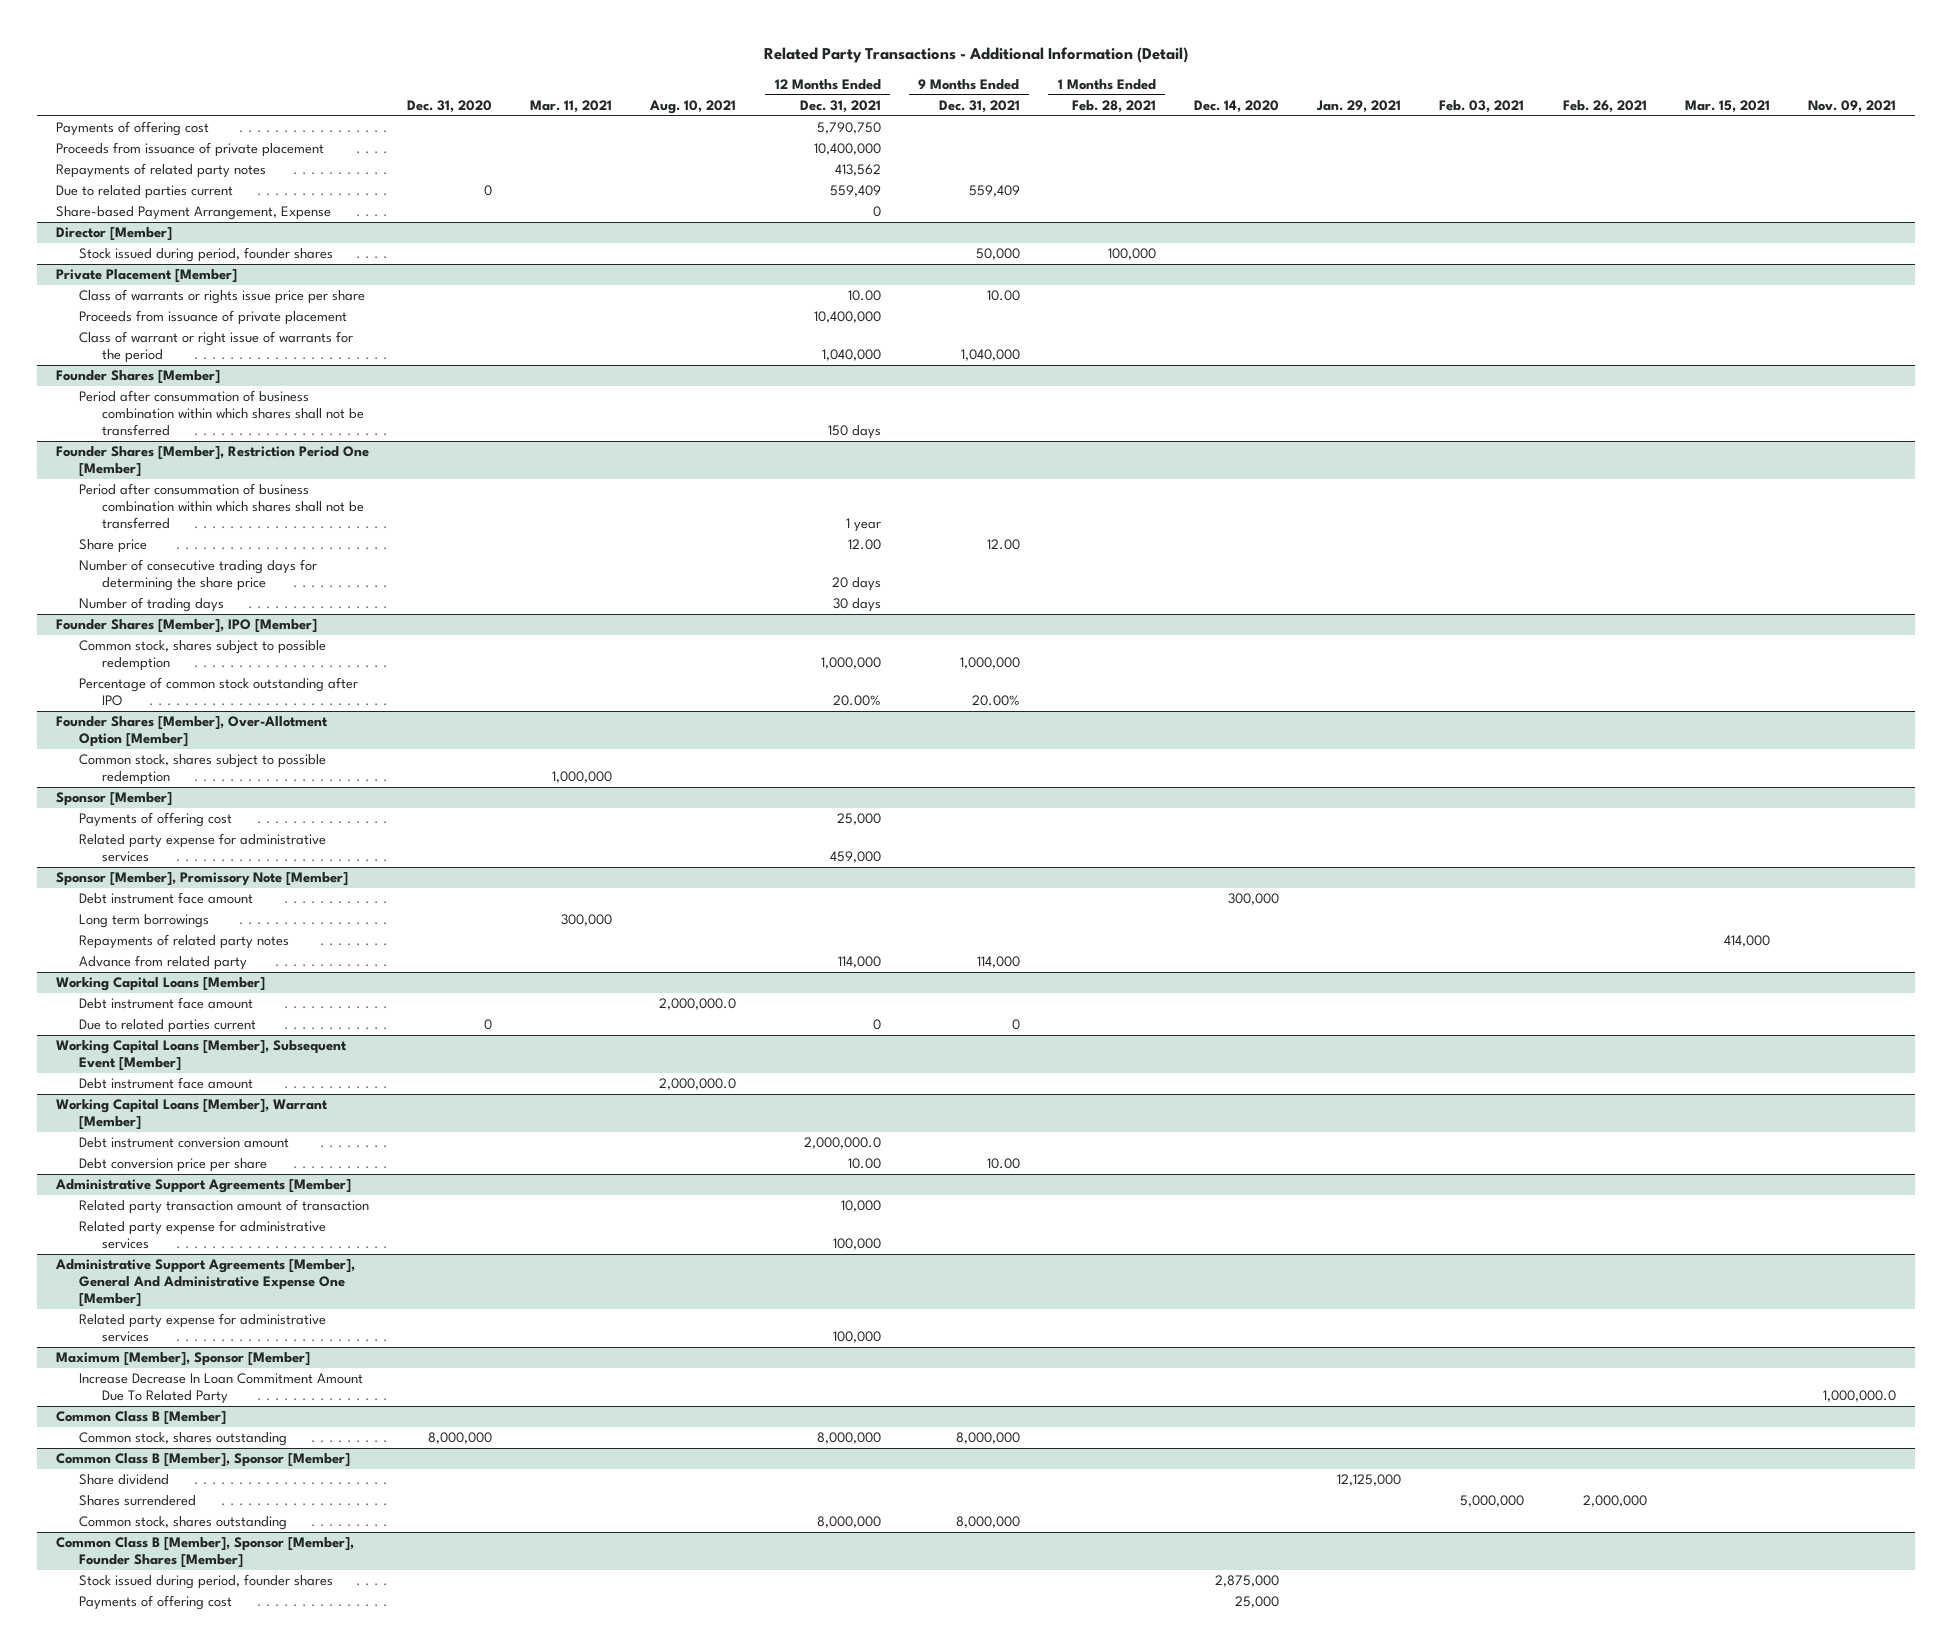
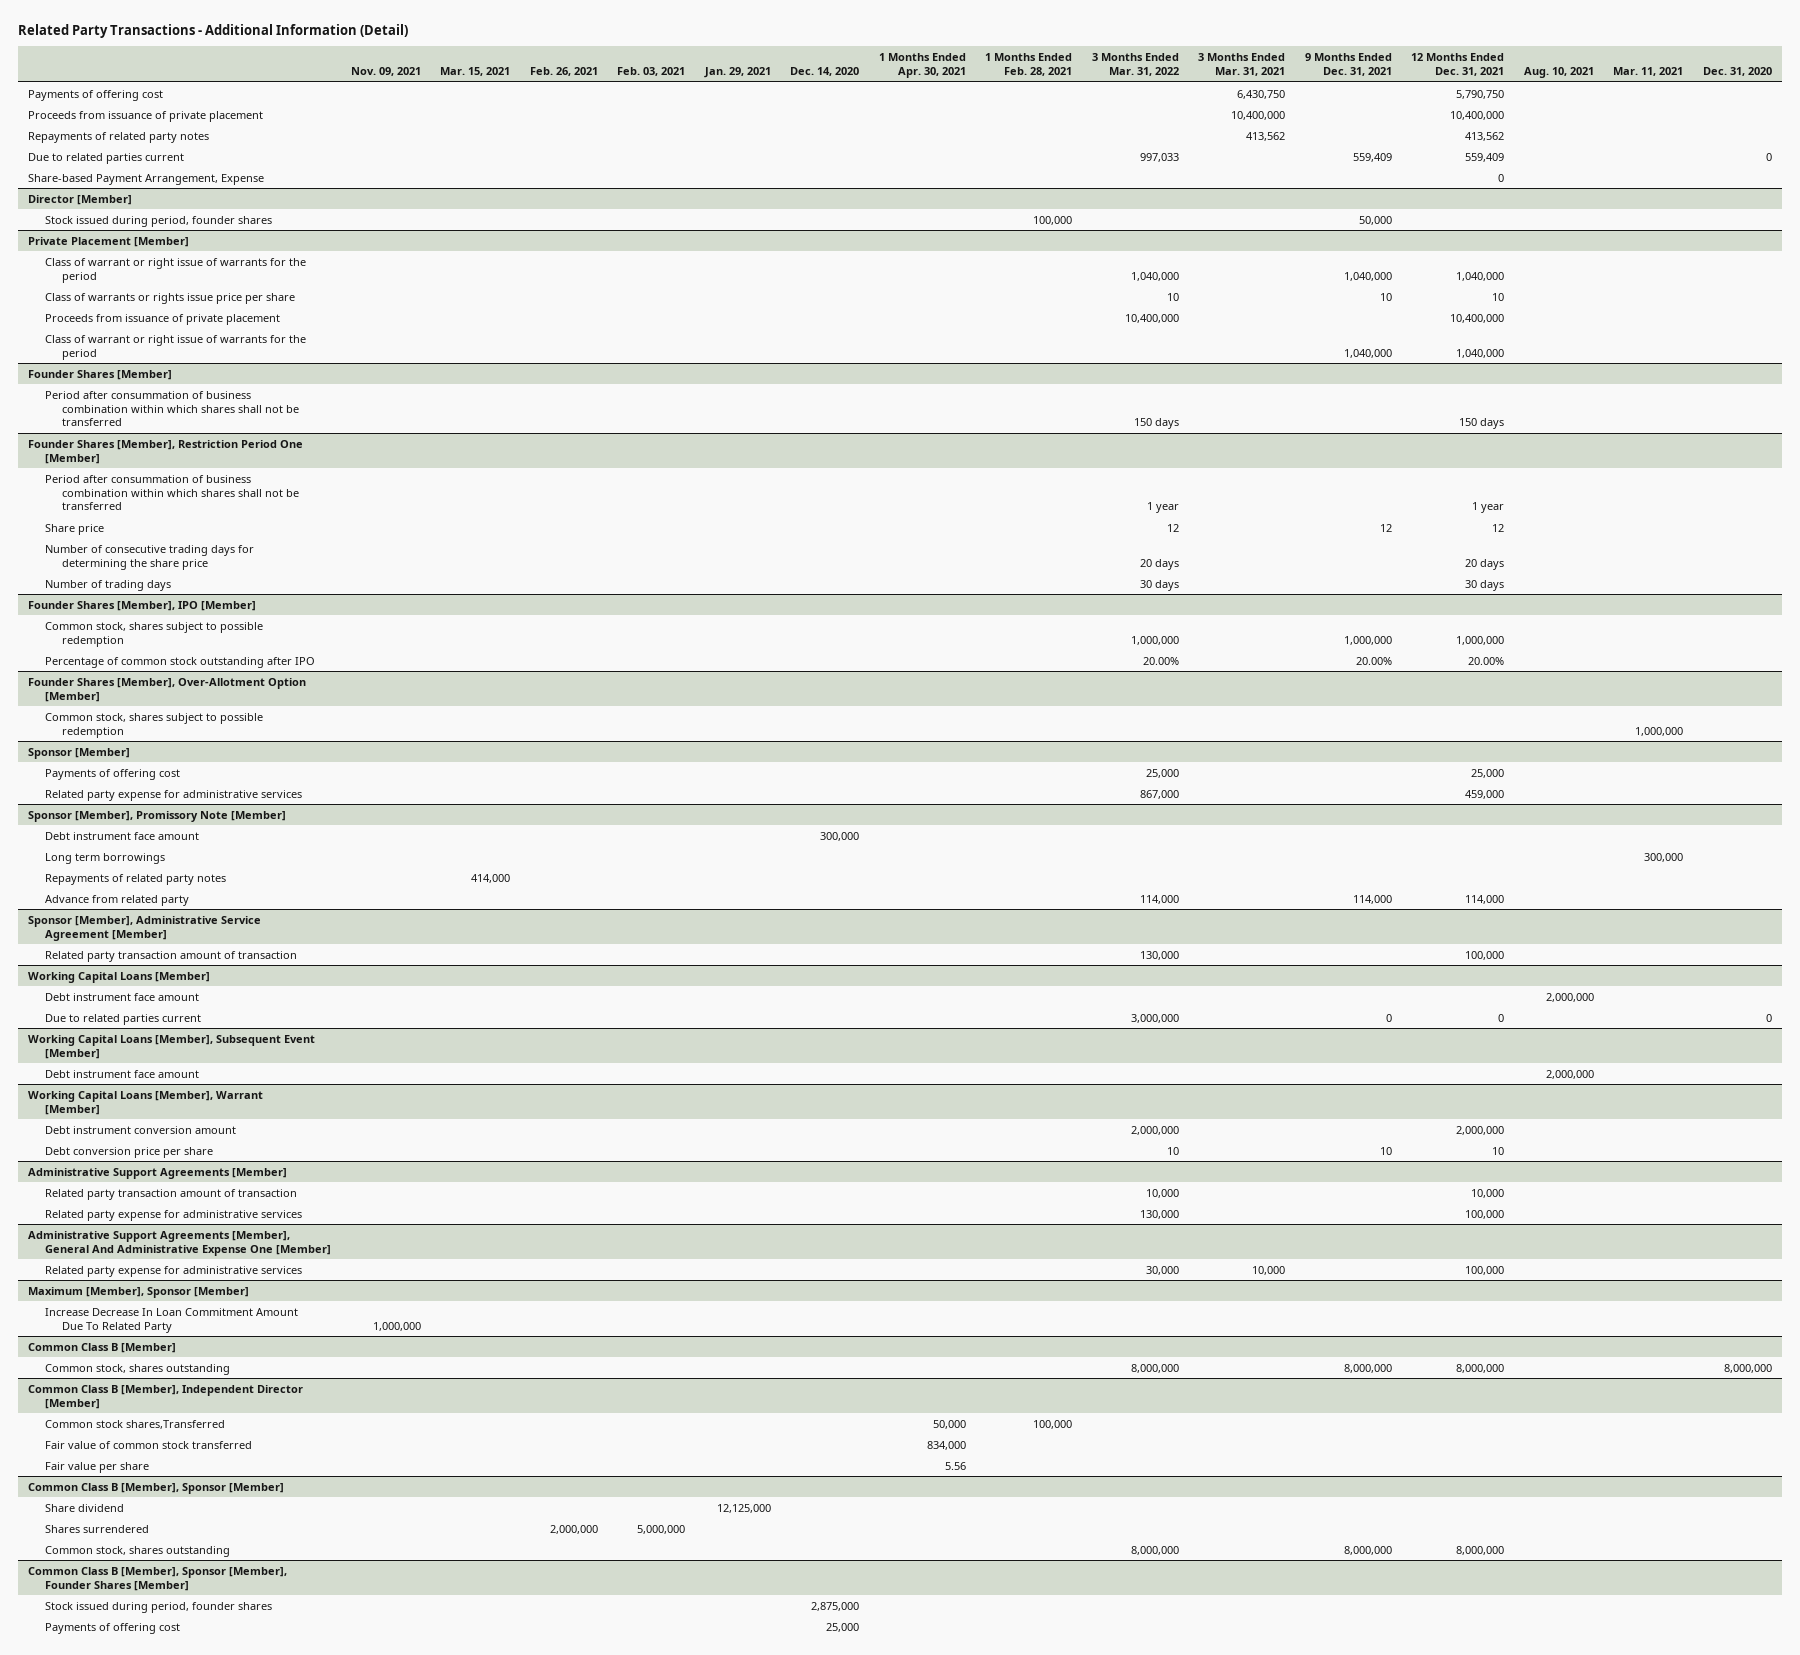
none -> [878,53,966,79] 1 Months Ended Apr. 30, 2021
none -> [1091,53,1179,77] 3 Months Ended Mar. 31, 2022
none -> [1198,53,1286,77] 3 Months Ended Mar. 31, 2021
none -> [45,257,307,283] Class of warrant or right issue of warrants for the period
[847,290,881,302] 10.00 -> [1492,292,1505,301] 10
[986,290,1020,302] 10.00 -> [1379,292,1392,301] 10
[847,539,881,551] 12.00 -> [1492,523,1505,532] 12
[986,539,1020,551] 12.00 -> [1379,523,1392,532] 12
none -> [27,915,261,941] Sponsor [Member], Administrative Service Agreement [Member]
none -> [45,950,298,962] Related party transaction amount of transaction
[659,998,737,1011] 2,000,000.0 -> [1545,992,1594,1002] 2,000,000
[659,1078,737,1091] 2,000,000.0 -> [1545,1069,1594,1079] 2,000,000
[803,1137,881,1150] 2,000,000.0 -> [1456,1125,1505,1135] 2,000,000
[847,1158,881,1170] 10.00 -> [1492,1146,1505,1155] 10
[986,1158,1020,1170] 10.00 -> [1379,1146,1392,1155] 10
[1822,1390,1896,1403] 1,000,000.0 -> [372,1321,421,1331] 1,000,000
none -> [27,1384,303,1409] Common Class B [Member], Independent Director [Member]
none -> [45,1419,226,1429] Common stock shares,Transferred
none -> [45,1440,253,1449] Fair value of common stock transferred
none -> [45,1461,150,1473] Fair value per share

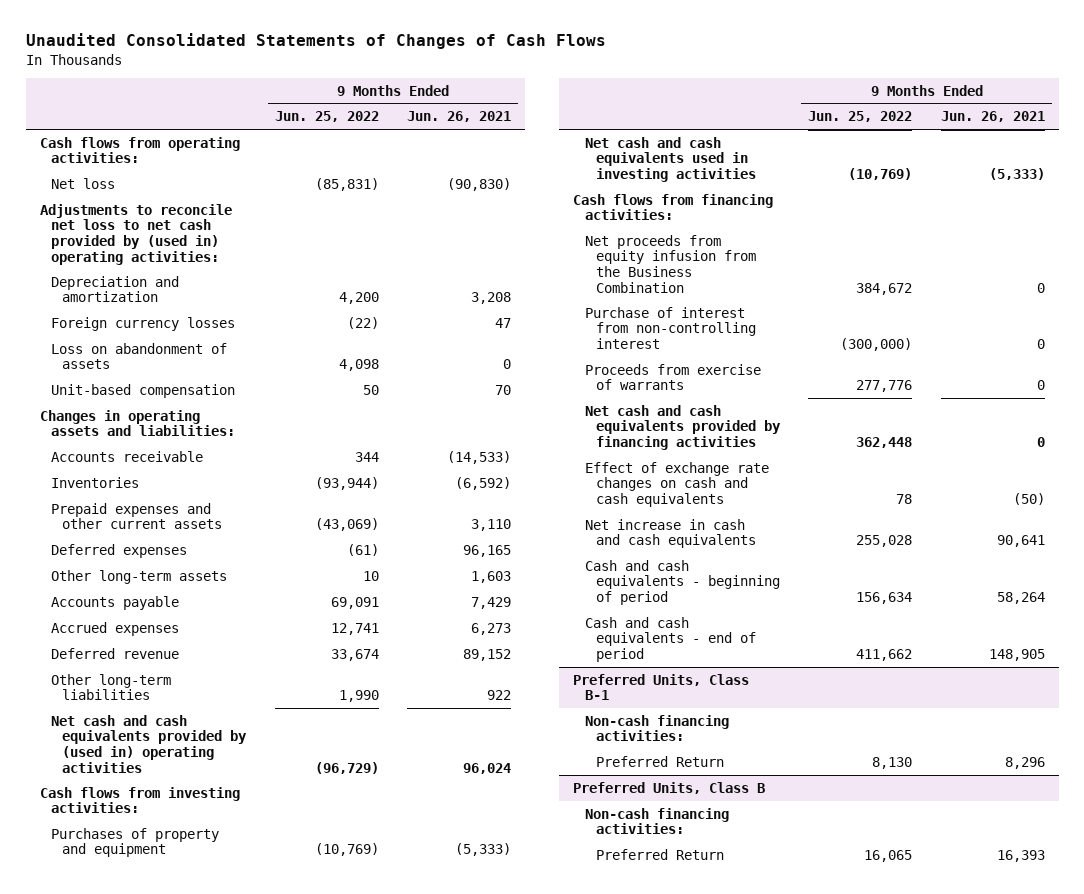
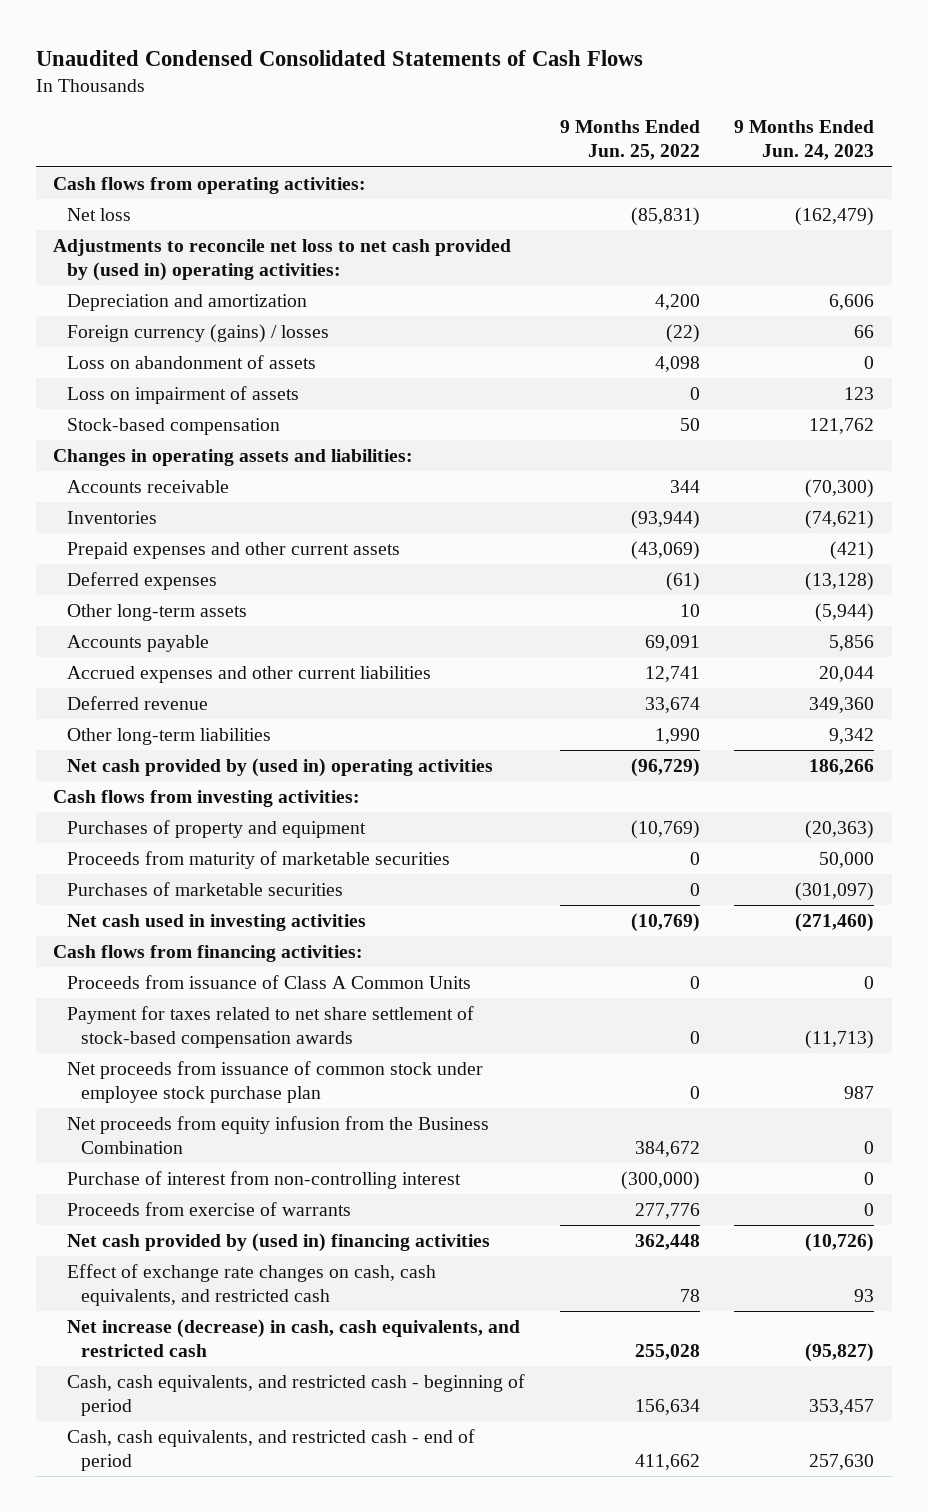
[25,33,606,50] Unaudited Consolidated Statements of Changes of Cash Flows -> [35,49,643,66] Unaudited Condensed Consolidated Statements of Cash Flows
[407,111,512,123] Jun. 26, 2021 -> none
none -> [734,120,875,161] 9 Months Ended Jun. 24, 2023
[51,316,236,331] Foreign currency losses -> [66,323,329,343] Foreign currency (gains) / losses
none -> [66,385,299,404] Loss on impairment of assets
[51,383,236,398] Unit-based compensation -> [66,417,280,435] Stock-based compensation
[51,621,180,636] Accrued expenses -> [66,665,431,683] Accrued expenses and other current liabilities
[51,714,248,773] Net cash and cash equivalents provided by (used in) operating activities -> [66,757,493,777] Net cash provided by (used in) operating activities
none -> [66,850,450,869] Proceeds from maturity of marketable securities
none -> [66,881,343,896] Purchases of marketable securities
[584,136,756,182] Net cash and cash equivalents used in investing activities -> [66,913,366,931] Net cash used in investing activities
none -> [66,974,471,989] Proceeds from issuance of Class A Common Units
none -> [66,1005,474,1049] Payment for taxes related to net share settlement of stock-based compensation awards
none -> [66,1060,483,1104] Net proceeds from issuance of common stock under employee stock purchase plan
[573,673,750,701] Preferred Units, Class B-1 -> none
[584,714,729,742] Non-cash financing activities: -> none
[595,755,724,767] Preferred Return -> none
[573,781,766,794] Preferred Units, Class B -> none
[584,807,729,835] Non-cash financing activities: -> none
[595,848,724,860] Preferred Return -> none
[584,404,781,450] Net cash and cash equivalents provided by financing activities -> [66,1232,490,1252] Net cash provided by (used in) financing activities
[584,461,769,507] Effect of exchange rate changes on cash and cash equivalents -> [66,1263,436,1307] Effect of exchange rate changes on cash, cash equivalents, and restricted cash
[584,518,756,549] Net increase in cash and cash equivalents -> [66,1318,520,1358] Net increase (decrease) in cash, cash equivalents, and restricted cash
[584,559,780,605] Cash and cash equivalents - beginning of period -> [66,1373,525,1417] Cash, cash equivalents, and restricted cash - beginning of period
[584,616,756,662] Cash and cash equivalents - end of period -> [66,1428,475,1472] Cash, cash equivalents, and restricted cash - end of period

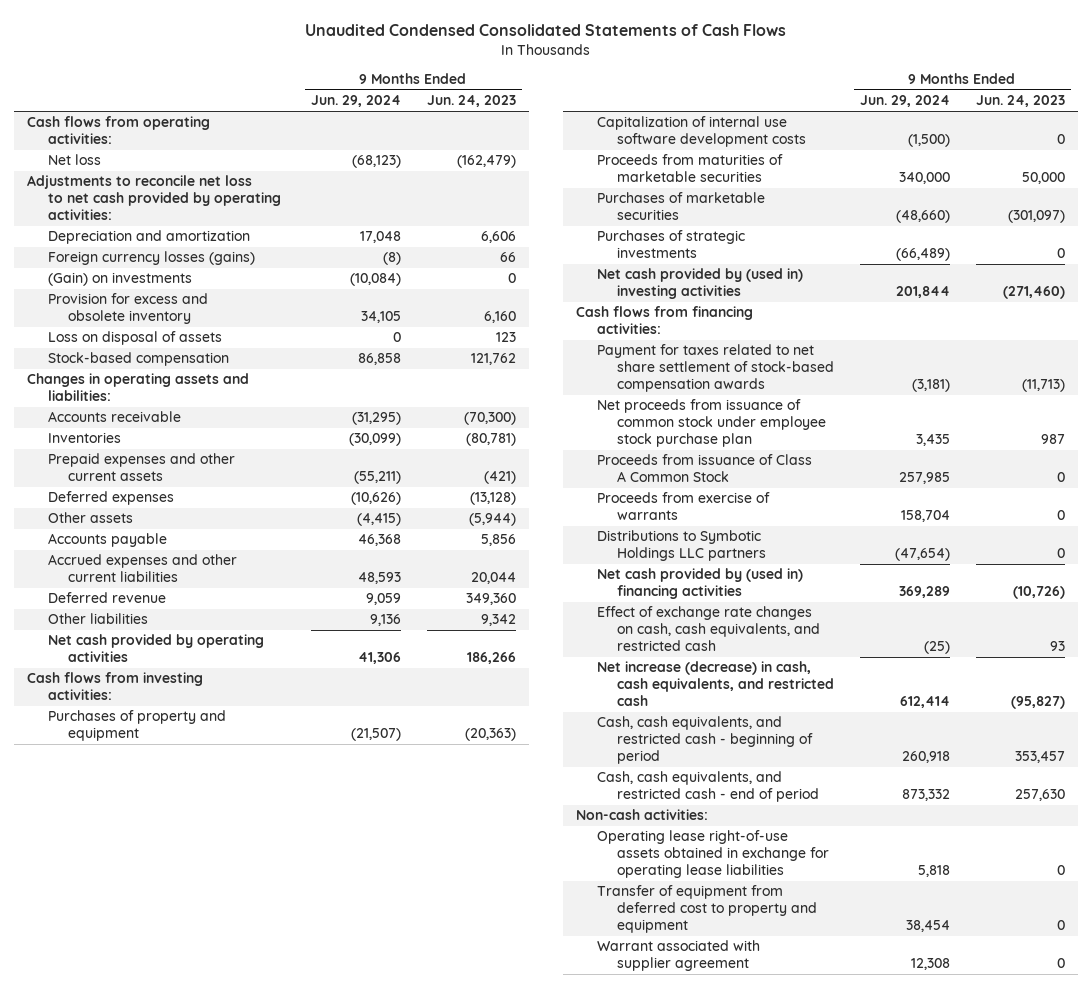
[559,120,700,161] 9 Months Ended Jun. 25, 2022 -> none
none -> [310,95,401,108] Jun. 29, 2024
[52,238,511,282] Adjustments to reconcile net loss to net cash provided by (used in) operating activities: -> [27,175,281,221] Adjustments to reconcile net loss to net cash provided by operating activities:
[66,385,299,404] Loss on impairment of assets -> none
[66,323,329,343] Foreign currency (gains) / losses -> [47,251,255,266] Foreign currency losses (gains)
none -> [47,272,192,287] (Gain) on investments
none -> [47,293,208,325] Provision for excess and obsolete inventory
[66,354,316,369] Loss on abandonment of assets -> [47,331,222,346] Loss on disposal of assets
[864,355,875,369] 0 -> [495,332,516,343] 123
[805,509,875,529] (74,621) -> [465,433,516,447] (80,781)
[66,603,247,621] Other long-term assets -> [47,512,133,524] Other assets
[66,727,271,745] Other long-term liabilities -> [47,613,148,625] Other liabilities
[66,757,493,777] Net cash provided by (used in) operating activities -> [47,634,264,663] Net cash provided by operating activities
none -> [596,116,807,148] Capitalization of internal use software development costs
[66,850,450,869] Proceeds from maturity of marketable securities -> [596,154,783,183] Proceeds from maturities of marketable securities
none -> [596,230,745,259] Purchases of strategic investments
[66,913,366,931] Net cash used in investing activities -> [596,268,803,300] Net cash provided by (used in) investing activities
[66,974,471,989] Proceeds from issuance of Class A Common Units -> none
[66,1115,489,1155] Net proceeds from equity infusion from the Business Combination -> none
[66,1170,461,1189] Purchase of interest from non-controlling interest -> none
none -> [596,454,812,483] Proceeds from issuance of Class A Common Stock
none -> [596,530,767,562] Distributions to Symbotic Holdings LLC partners
none -> [576,809,709,821] Non-cash activities:
none -> [596,830,830,879] Operating lease right-of-use assets obtained in exchange for operating lease liabilities
none -> [596,885,818,934] Transfer of equipment from deferred cost to property and equipment
none -> [596,940,760,972] Warrant associated with supplier agreement

